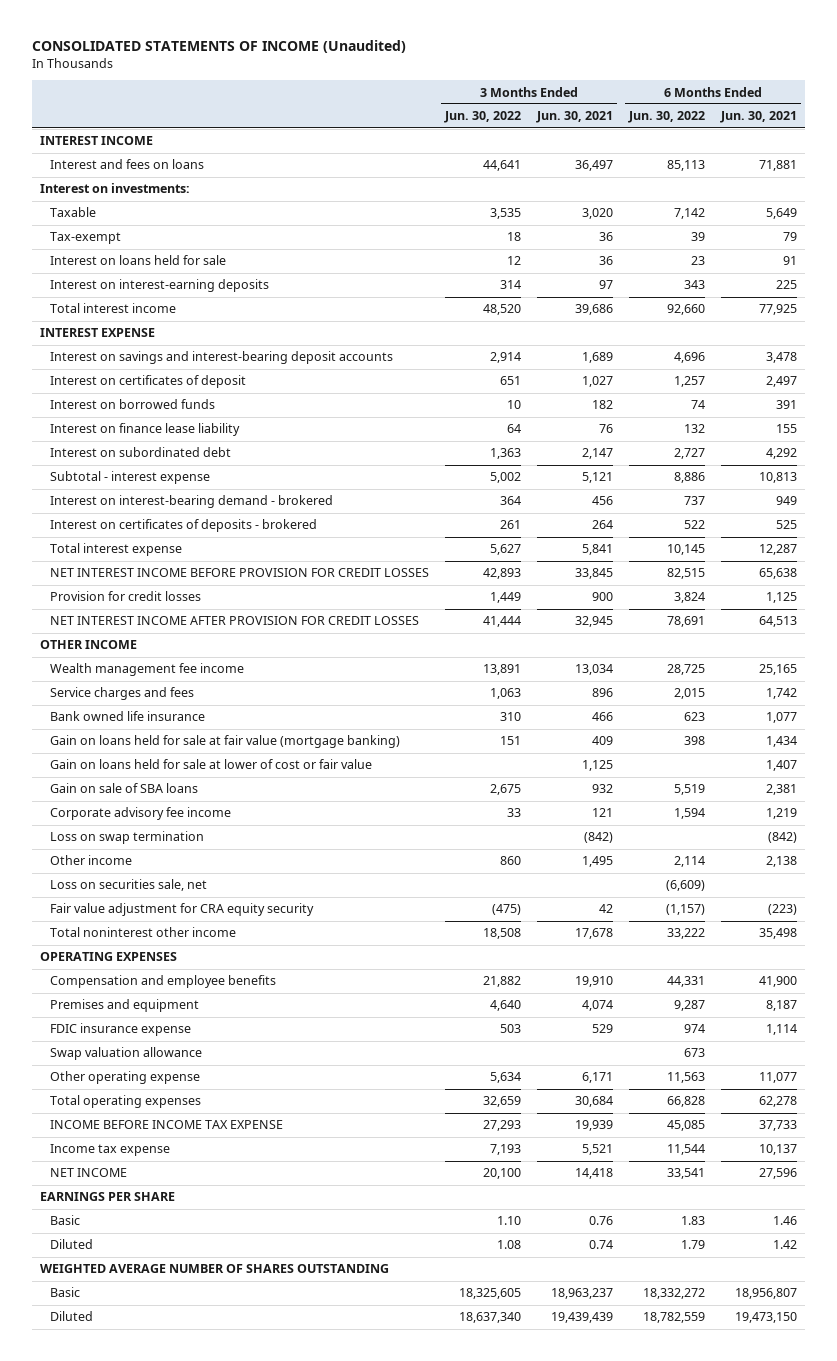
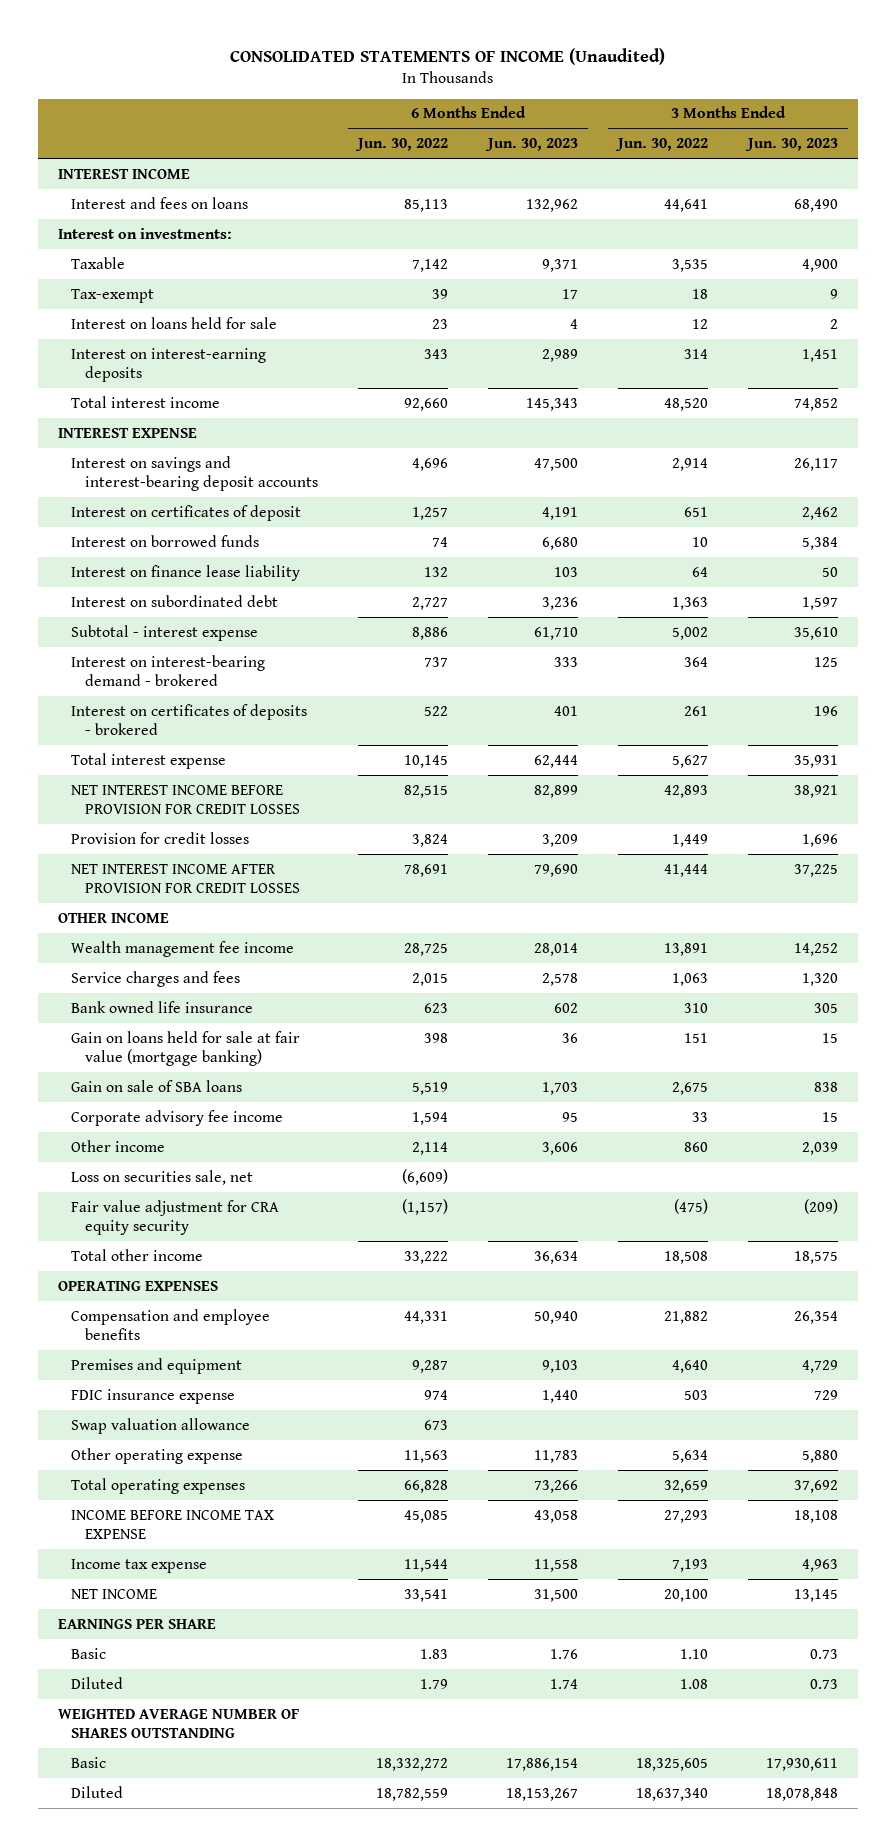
[535,111,613,124] Jun. 30, 2021 -> none
[719,111,797,124] Jun. 30, 2021 -> none
none -> [484,138,578,152] Jun. 30, 2023
none -> [745,138,839,152] Jun. 30, 2023
[50,759,373,770] Gain on loans held for sale at lower of cost or fair value -> none
[50,831,205,845] Loss on swap termination -> none
[50,927,237,938] Total noninterest other income -> [71,1248,204,1261] Total other income

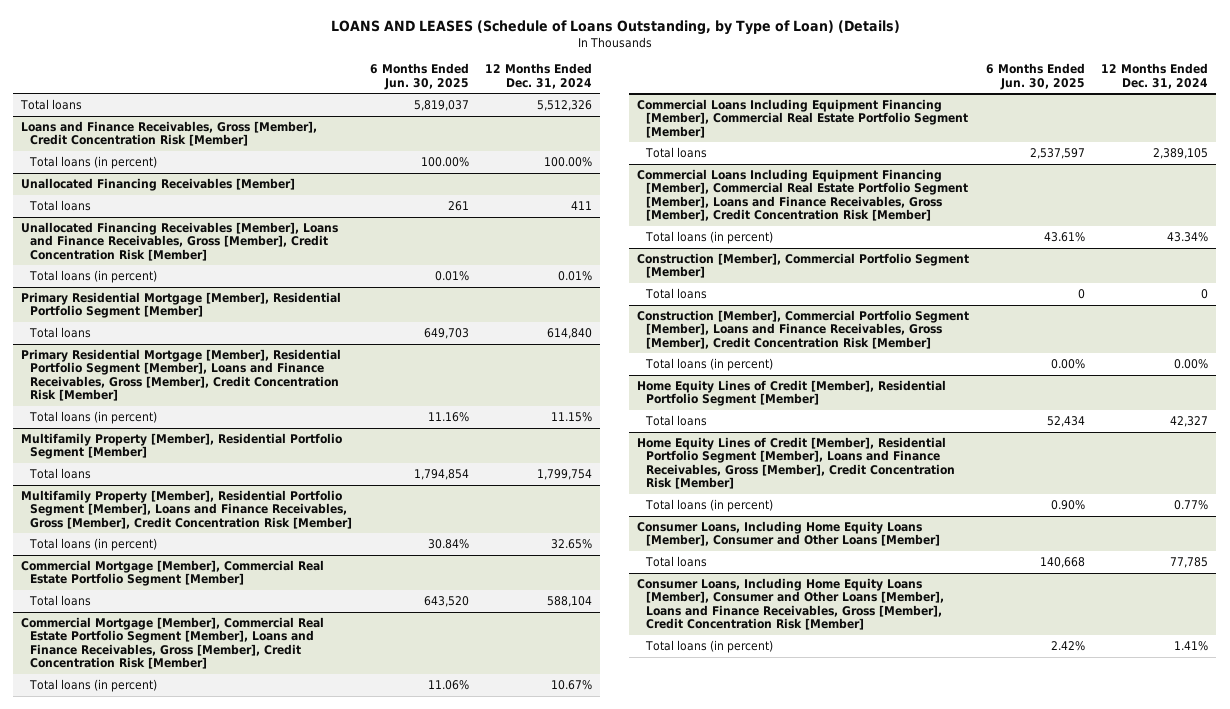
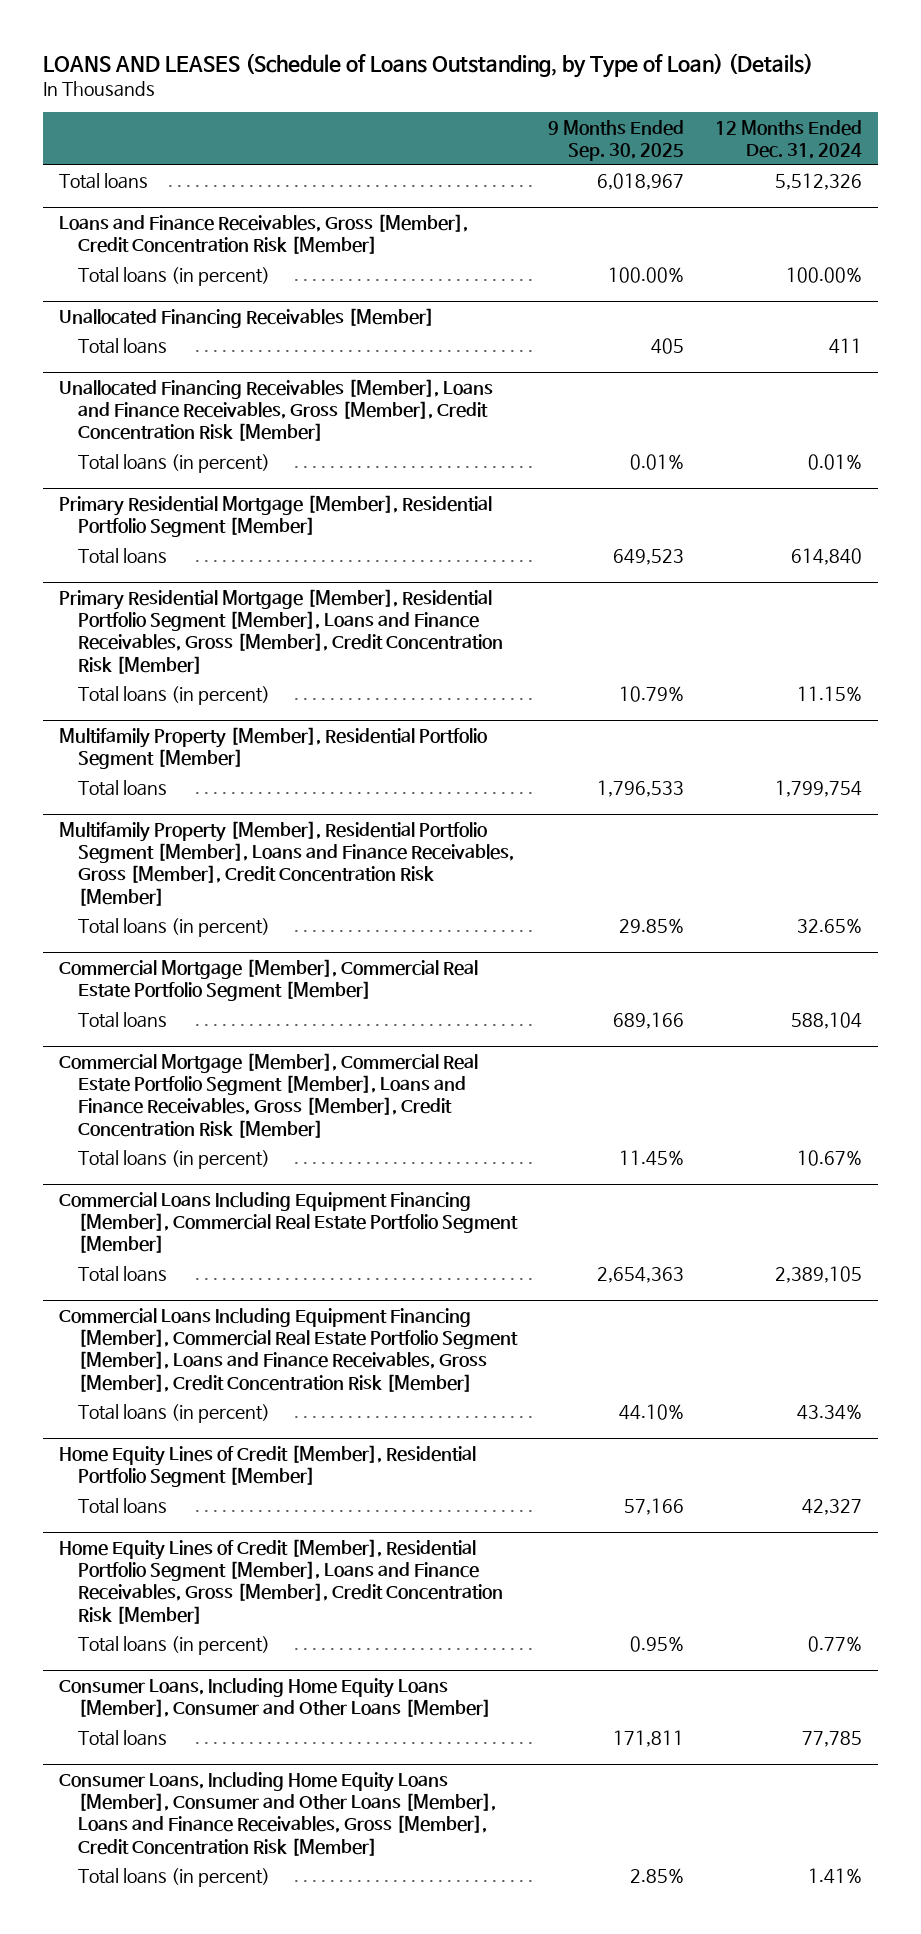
[369,63,469,90] 6 Months Ended Jun. 30, 2025 -> none
none -> [548,119,685,162] 9 Months Ended Sep. 30, 2025
[637,253,970,279] Construction [Member], Commercial Portfolio Segment [Member] -> none
[644,288,707,300] Total loans -> none
[637,310,970,349] Construction [Member], Commercial Portfolio Segment [Member], Loans and Finance Receivables, Gross [Member], Credit Concentration Risk [Member] -> none
[644,358,773,372] Total loans (in percent) -> none

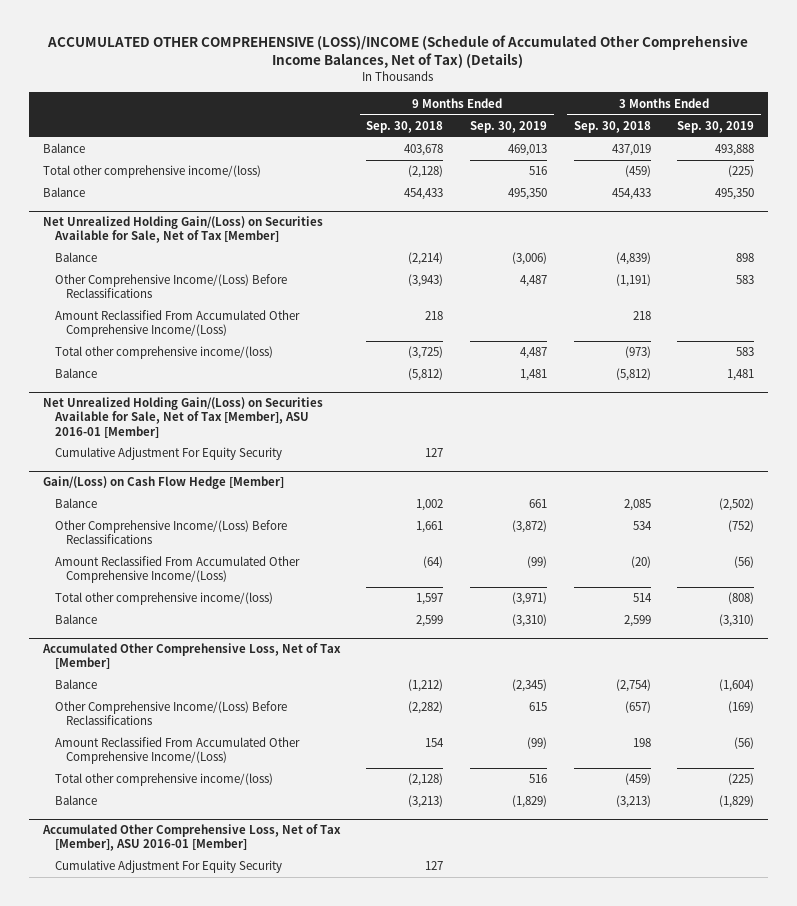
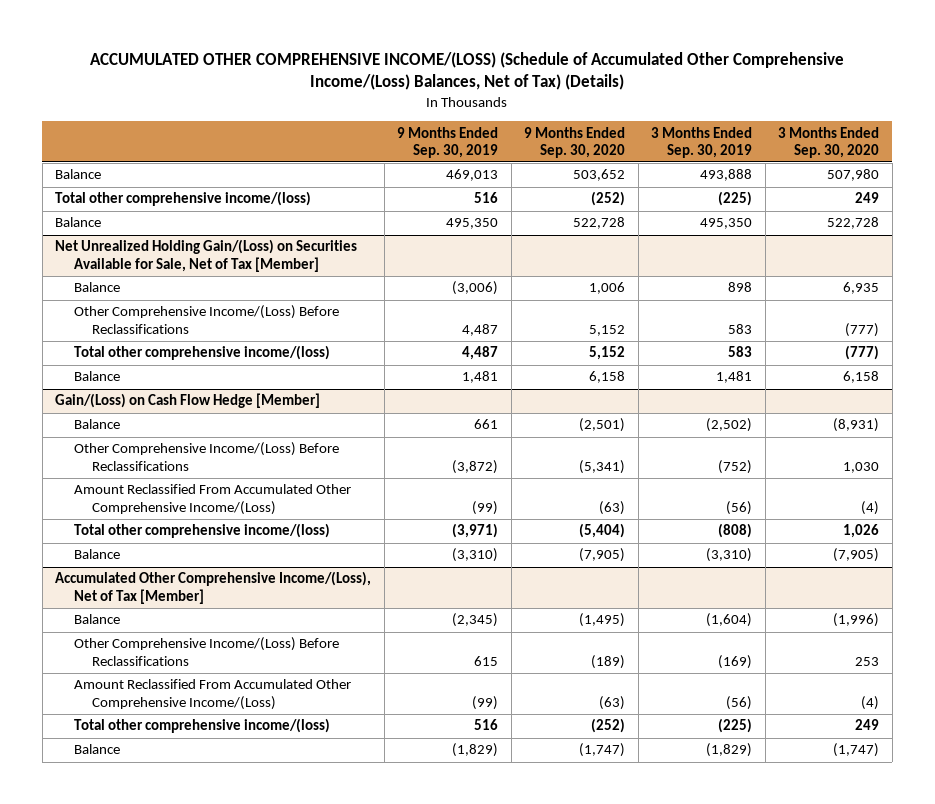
[47,35,749,69] ACCUMULATED OTHER COMPREHENSIVE (LOSS)/INCOME (Schedule of Accumulated Other Comprehensive Income Balances, Net of Tax) (Details) -> [90,51,845,91] ACCUMULATED OTHER COMPREHENSIVE INCOME/(LOSS) (Schedule of Accumulated Other Comprehensive Income/(Loss) Balances, Net of Tax) (Details)
[366,120,444,133] Sep. 30, 2018 -> none
[573,120,651,133] Sep. 30, 2018 -> none
none -> [524,126,626,158] 9 Months Ended Sep. 30, 2020
none -> [778,126,880,158] 3 Months Ended Sep. 30, 2020
[54,310,300,338] Amount Reclassified From Accumulated Other Comprehensive Income/(Loss) -> none
[42,397,323,438] Net Unrealized Holding Gain/(Loss) on Securities Available for Sale, Net of Tax [Member], ASU 2016-01 [Member] -> none
[54,447,282,461] Cumulative Adjustment For Equity Security -> none
[41,643,341,670] Accumulated Other Comprehensive Loss, Net of Tax [Member] -> [55,571,372,604] Accumulated Other Comprehensive Income/(Loss), Net of Tax [Member]
[41,824,341,852] Accumulated Other Comprehensive Loss, Net of Tax [Member], ASU 2016-01 [Member] -> none
[54,860,282,874] Cumulative Adjustment For Equity Security -> none

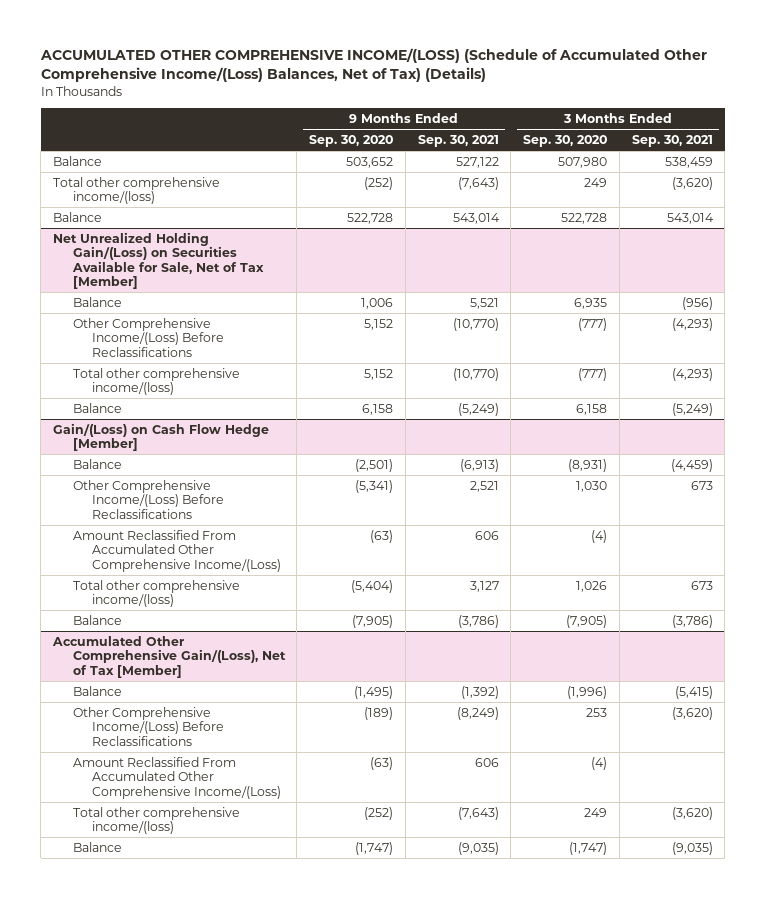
[397,126,499,158] 9 Months Ended Sep. 30, 2019 -> none
[651,126,753,158] 3 Months Ended Sep. 30, 2019 -> none
none -> [417,134,499,147] Sep. 30, 2021
none -> [631,134,713,147] Sep. 30, 2021
[55,571,372,604] Accumulated Other Comprehensive Income/(Loss), Net of Tax [Member] -> [52,635,286,678] Accumulated Other Comprehensive Gain/(Loss), Net of Tax [Member]

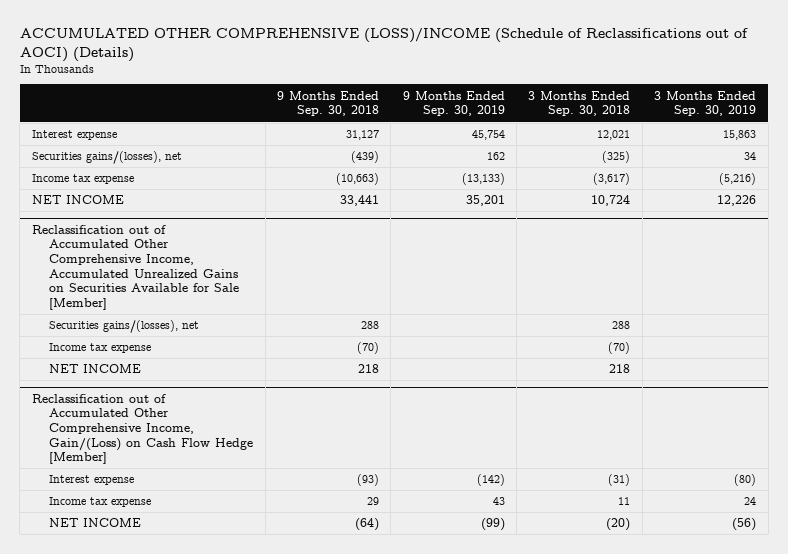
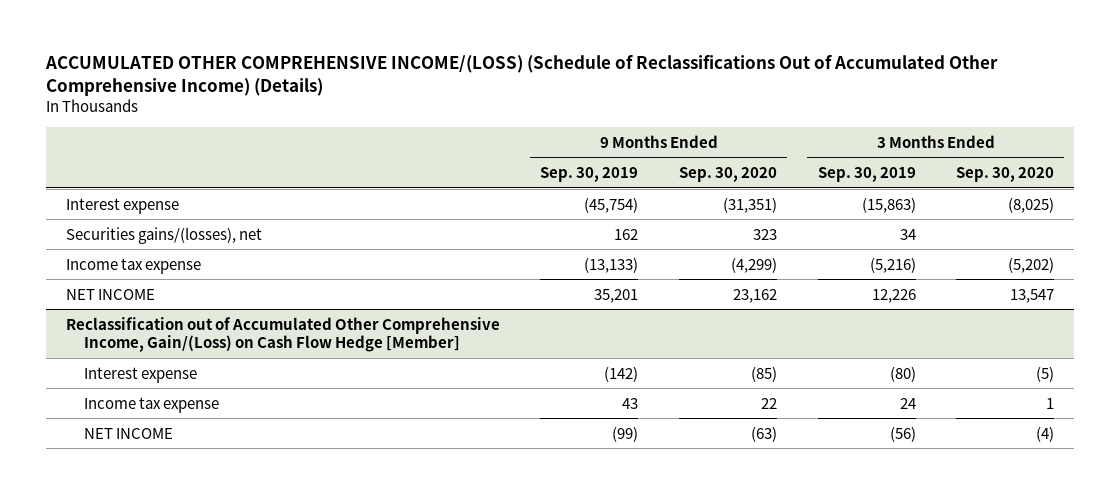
[19,28,748,62] ACCUMULATED OTHER COMPREHENSIVE (LOSS)/INCOME (Schedule of Reclassifications out of AOCI) (Details) -> [44,54,998,97] ACCUMULATED OTHER COMPREHENSIVE INCOME/(LOSS) (Schedule of Reclassifications Out of Accumulated Other Comprehensive Income) (Details)
[276,90,379,117] 9 Months Ended Sep. 30, 2018 -> none
[528,90,631,117] 3 Months Ended Sep. 30, 2018 -> none
none -> [678,167,777,183] Sep. 30, 2020
none -> [956,167,1055,183] Sep. 30, 2020
[471,130,505,141] 45,754 -> [584,196,639,213] (45,754)
[723,130,757,141] 15,863 -> [861,196,916,213] (15,863)
[31,224,240,310] Reclassification out of Accumulated Other Comprehensive Income, Accumulated Unrealized Gains on Securities Available for Sale [Member] -> none
[49,320,200,334] Securities gains/(losses), net -> none
[49,343,152,354] Income tax expense -> none
[49,364,142,374] NET INCOME -> none

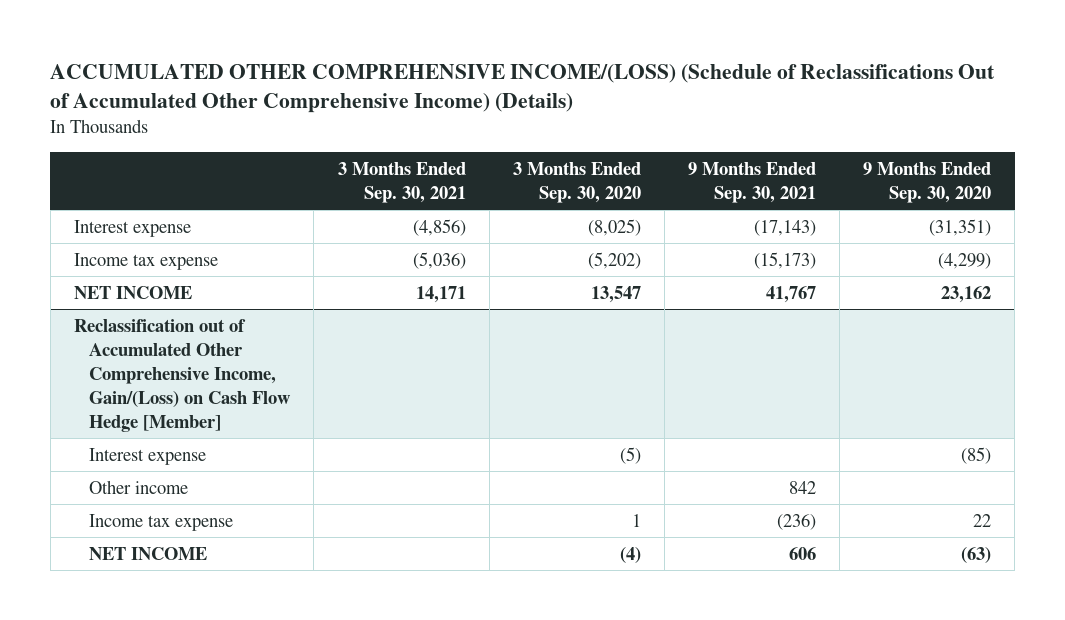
[540,167,639,183] Sep. 30, 2019 -> none
[817,167,916,183] Sep. 30, 2019 -> none
none -> [337,161,466,203] 3 Months Ended Sep. 30, 2021
none -> [688,161,817,203] 9 Months Ended Sep. 30, 2021
[65,226,262,244] Securities gains/(losses), net -> none
none -> [89,479,189,494] Other income

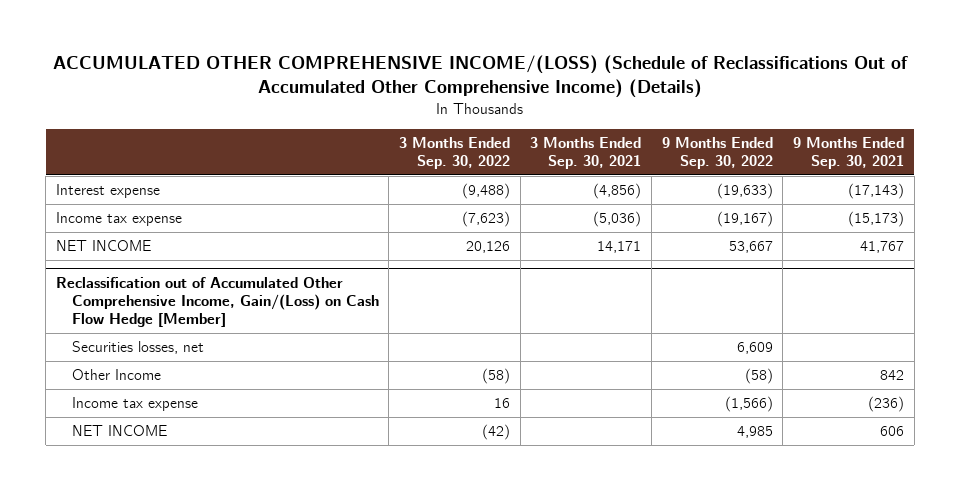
[512,161,641,203] 3 Months Ended Sep. 30, 2020 -> none
[863,161,992,203] 9 Months Ended Sep. 30, 2020 -> none
none -> [398,137,510,170] 3 Months Ended Sep. 30, 2022
none -> [661,137,773,170] 9 Months Ended Sep. 30, 2022
[89,447,207,465] Interest expense -> none
none -> [71,341,204,355] Securities losses, net
[89,479,189,494] Other income -> [71,369,161,381] Other Income

